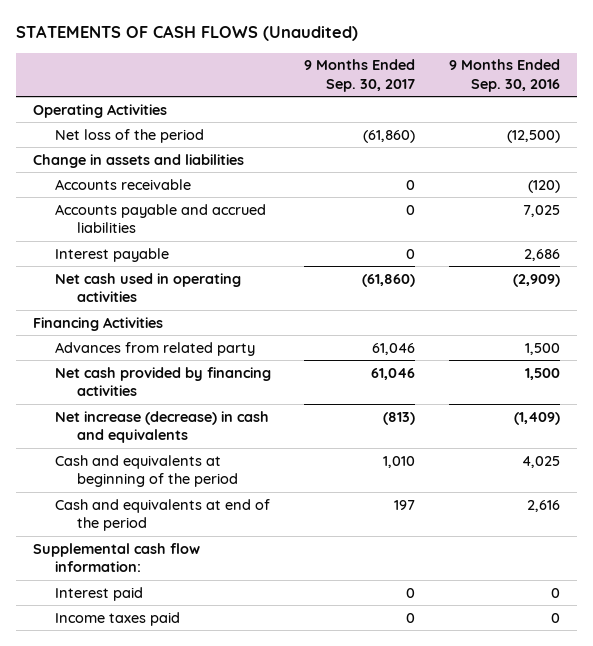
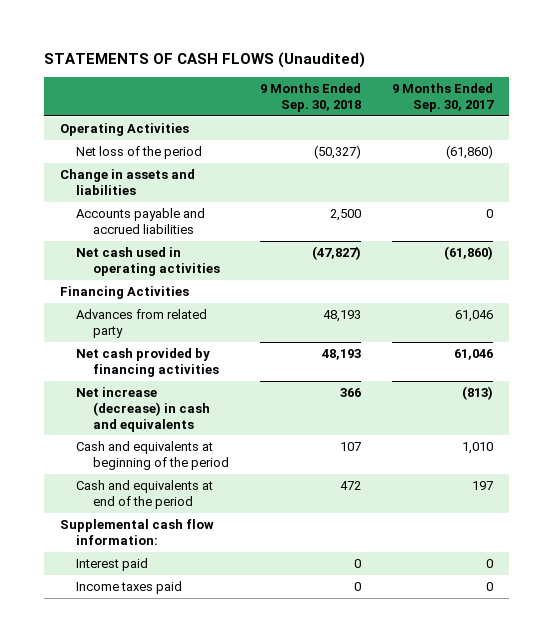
[448,59,560,93] 9 Months Ended Sep. 30, 2016 -> none
none -> [260,83,362,113] 9 Months Ended Sep. 30, 2018
[54,178,191,190] Accounts receivable -> none
[54,247,169,262] Interest payable -> none

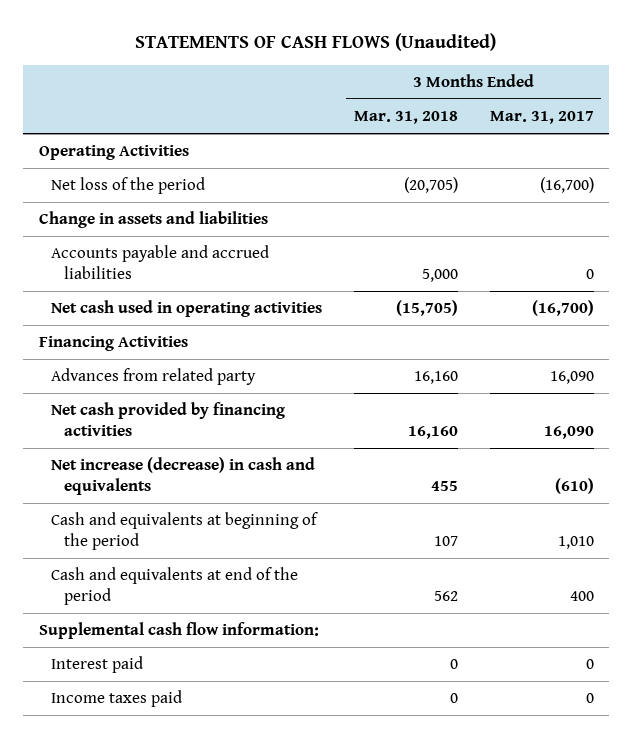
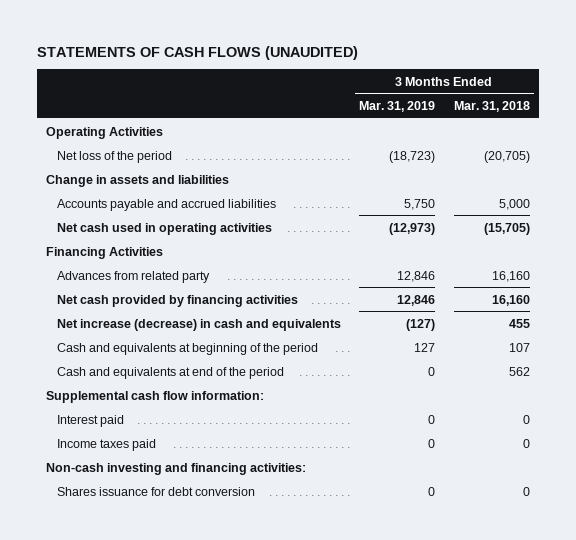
[135,33,497,52] STATEMENTS OF CASH FLOWS (Unaudited) -> [37,45,359,60] STATEMENTS OF CASH FLOWS (UNAUDITED)
[489,111,594,125] Mar. 31, 2017 -> none
none -> [359,101,436,113] Mar. 31, 2019
none -> [46,462,307,475] Non-cash investing and financing activities:
none -> [57,486,256,496] Shares issuance for debt conversion

